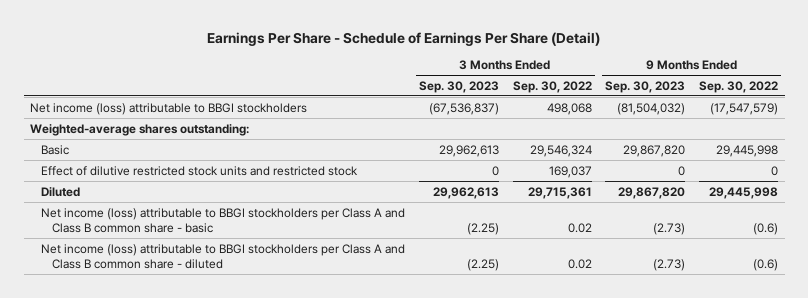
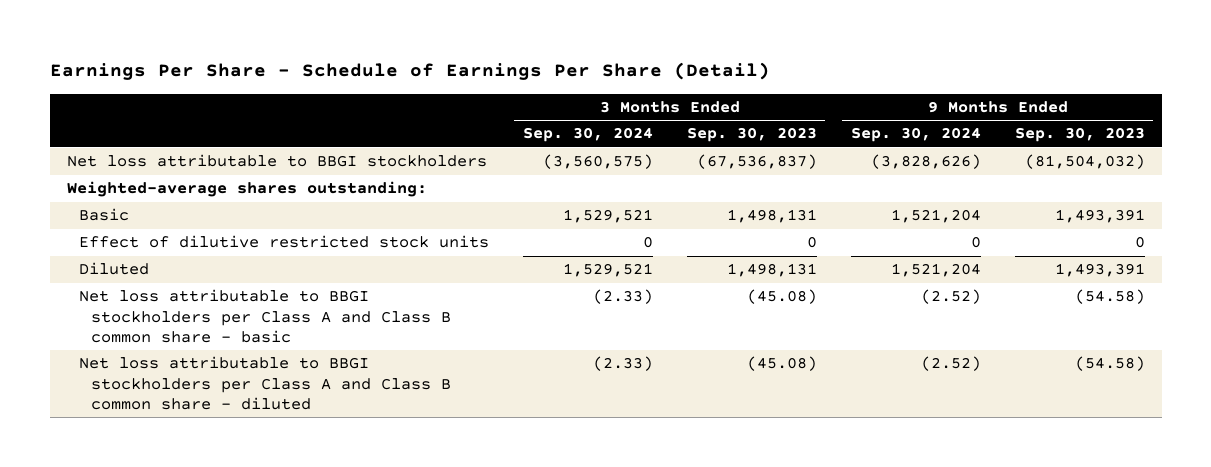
[512,80,592,93] Sep. 30, 2022 -> none
[698,80,778,93] Sep. 30, 2022 -> none
none -> [522,127,653,143] Sep. 30, 2024
none -> [850,127,981,143] Sep. 30, 2024
[30,102,308,115] Net income (loss) attributable to BBGI stockholders -> [66,154,487,168] Net loss attributable to BBGI stockholders
[439,144,500,157] 29,962,613 -> [726,209,817,224] 1,498,131
[623,144,686,157] 29,867,820 -> [1054,209,1145,224] 1,493,391
[41,165,359,176] Effect of dilutive restricted stock units and restricted stock -> [78,235,489,249] Effect of dilutive restricted stock units
[433,186,500,199] 29,962,613 -> [726,263,817,278] 1,498,131
[618,186,686,199] 29,867,820 -> [1054,263,1145,278] 1,493,391
[41,207,406,234] Net income (loss) attributable to BBGI stockholders per Class A and Class B common share - basic -> [78,289,451,344] Net loss attributable to BBGI stockholders per Class A and Class B common share - basic
[467,223,500,236] (2.25) -> [746,289,817,305] (45.08)
[653,223,686,236] (2.73) -> [1074,289,1145,305] (54.58)
[41,243,406,270] Net income (loss) attributable to BBGI stockholders per Class A and Class B common share - diluted -> [78,356,451,411] Net loss attributable to BBGI stockholders per Class A and Class B common share - diluted
[467,259,500,272] (2.25) -> [746,356,817,372] (45.08)
[653,259,686,272] (2.73) -> [1074,356,1145,372] (54.58)

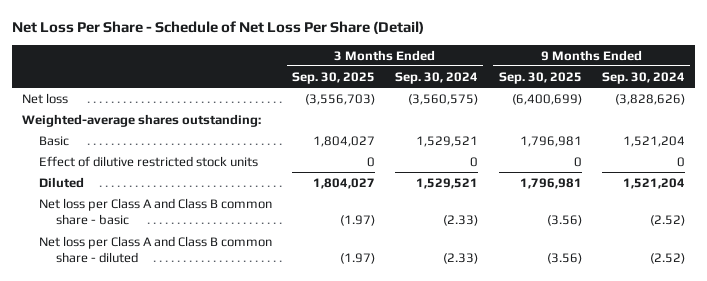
[49,62,770,81] Earnings Per Share - Schedule of Earnings Per Share (Detail) -> [11,20,424,34] Net Loss Per Share - Schedule of Net Loss Per Share (Detail)
[686,127,817,143] Sep. 30, 2023 -> none
[1014,127,1145,143] Sep. 30, 2023 -> none
none -> [292,71,376,84] Sep. 30, 2025
none -> [498,71,582,84] Sep. 30, 2025
[66,154,487,168] Net loss attributable to BBGI stockholders -> [22,92,69,104] Net loss
[78,289,451,344] Net loss attributable to BBGI stockholders per Class A and Class B common share - basic -> [39,197,273,226] Net loss per Class A and Class B common share - basic
[78,356,451,411] Net loss attributable to BBGI stockholders per Class A and Class B common share - diluted -> [39,235,273,264] Net loss per Class A and Class B common share - diluted

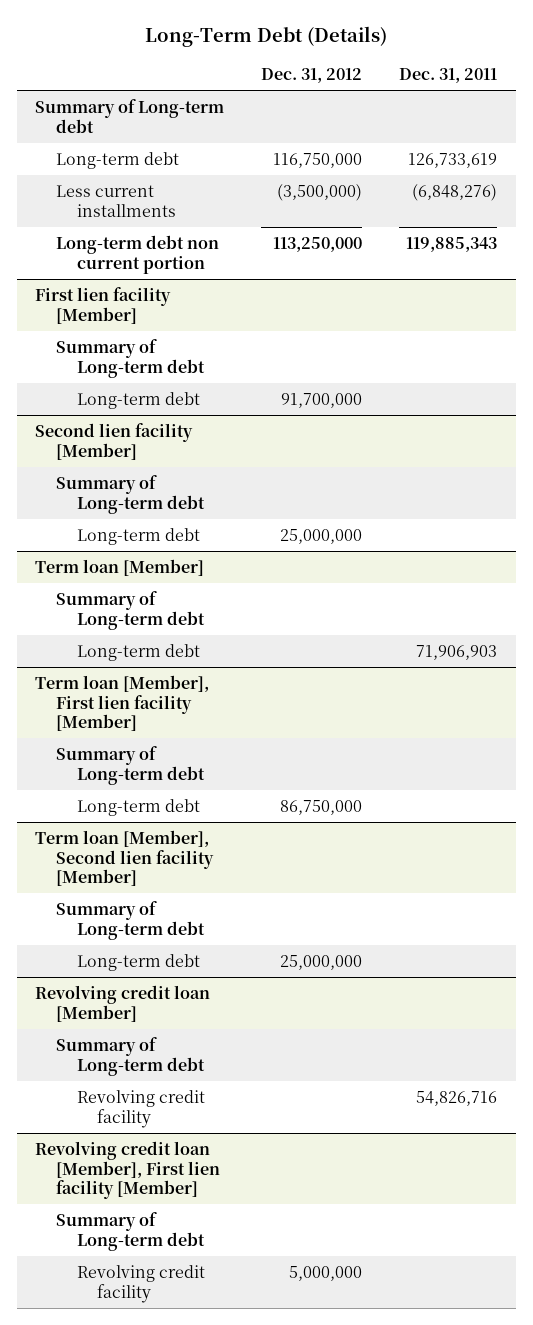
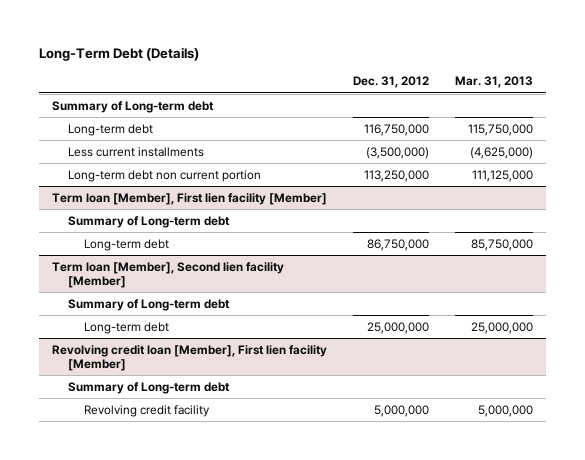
[399,67,498,83] Dec. 31, 2011 -> none
none -> [455,76,534,89] Mar. 31, 2013
[35,287,172,324] First lien facility [Member] -> none
[55,339,205,378] Summary of Long-term debt -> none
[76,392,200,410] Long-term debt -> none
[35,423,194,460] Second lien facility [Member] -> none
[55,475,205,514] Summary of Long-term debt -> none
[76,528,200,546] Long-term debt -> none
[35,559,205,577] Term loan [Member] -> none
[55,591,205,630] Summary of Long-term debt -> none
[76,644,200,662] Long-term debt -> none
[35,985,211,1022] Revolving credit loan [Member] -> none
[55,1037,205,1076] Summary of Long-term debt -> none
[76,1090,205,1128] Revolving credit facility -> none

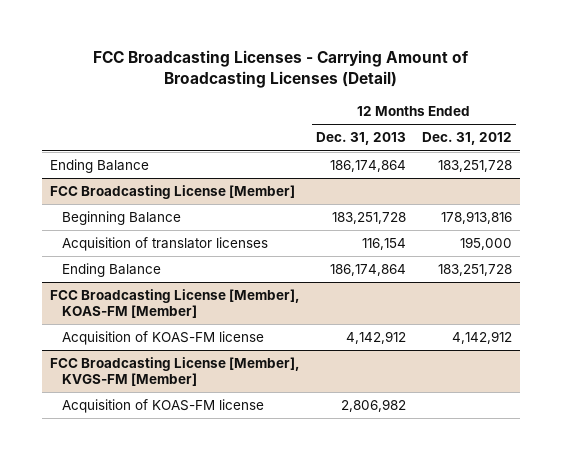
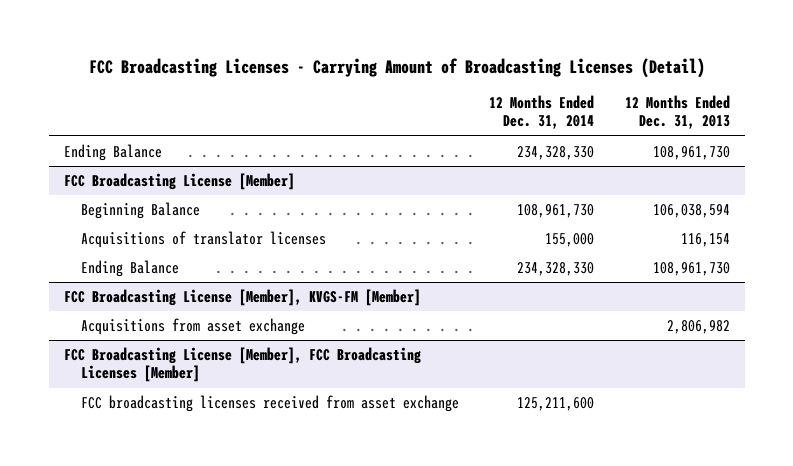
[422,132,513,146] Dec. 31, 2012 -> none
none -> [489,94,595,130] 12 Months Ended Dec. 31, 2014
[330,160,407,173] 186,174,864 -> [652,145,730,160] 108,961,730
[50,289,301,319] FCC Broadcasting License [Member], KOAS-FM [Member] -> none
[61,331,264,346] Acquisition of KOAS-FM license -> none
[332,212,407,225] 183,251,728 -> [652,203,730,218] 106,038,594
[61,237,268,252] Acquisition of translator licenses -> [81,230,327,248] Acquisitions of translator licenses
[330,264,407,277] 186,174,864 -> [652,261,730,276] 108,961,730
[61,399,264,414] Acquisition of KOAS-FM license -> [81,317,306,335] Acquisitions from asset exchange
none -> [63,346,421,383] FCC Broadcasting License [Member], FCC Broadcasting Licenses [Member]
none -> [81,394,460,412] FCC broadcasting licenses received from asset exchange

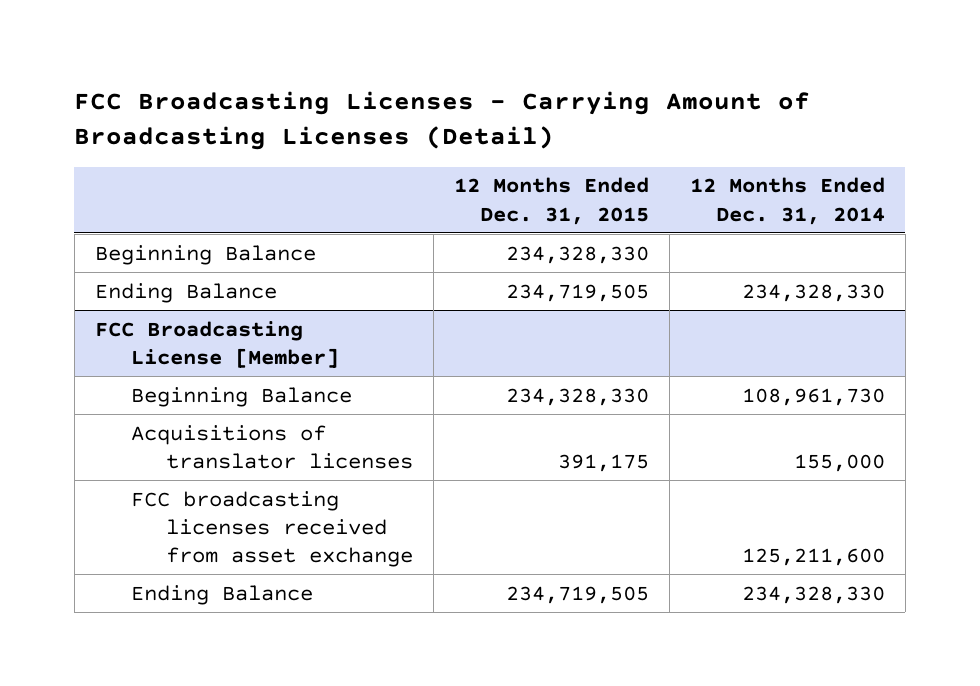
[624,94,730,130] 12 Months Ended Dec. 31, 2013 -> none
none -> [454,177,650,225] 12 Months Ended Dec. 31, 2015
none -> [94,244,316,265] Beginning Balance
[63,288,421,306] FCC Broadcasting License [Member], KVGS-FM [Member] -> none
[81,317,306,335] Acquisitions from asset exchange -> none
[63,346,421,383] FCC Broadcasting License [Member], FCC Broadcasting Licenses [Member] -> none
[81,259,180,277] Ending Balance -> [130,584,313,605] Ending Balance

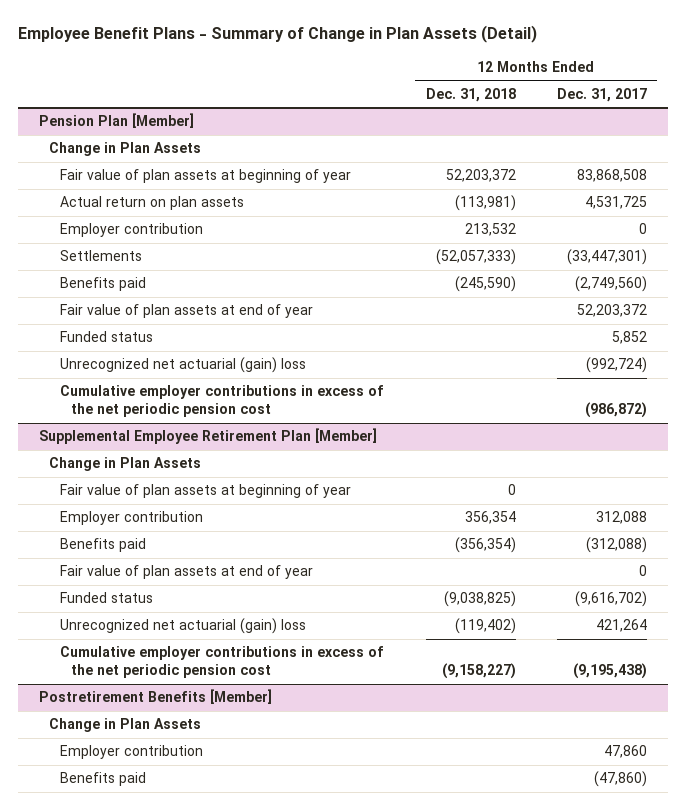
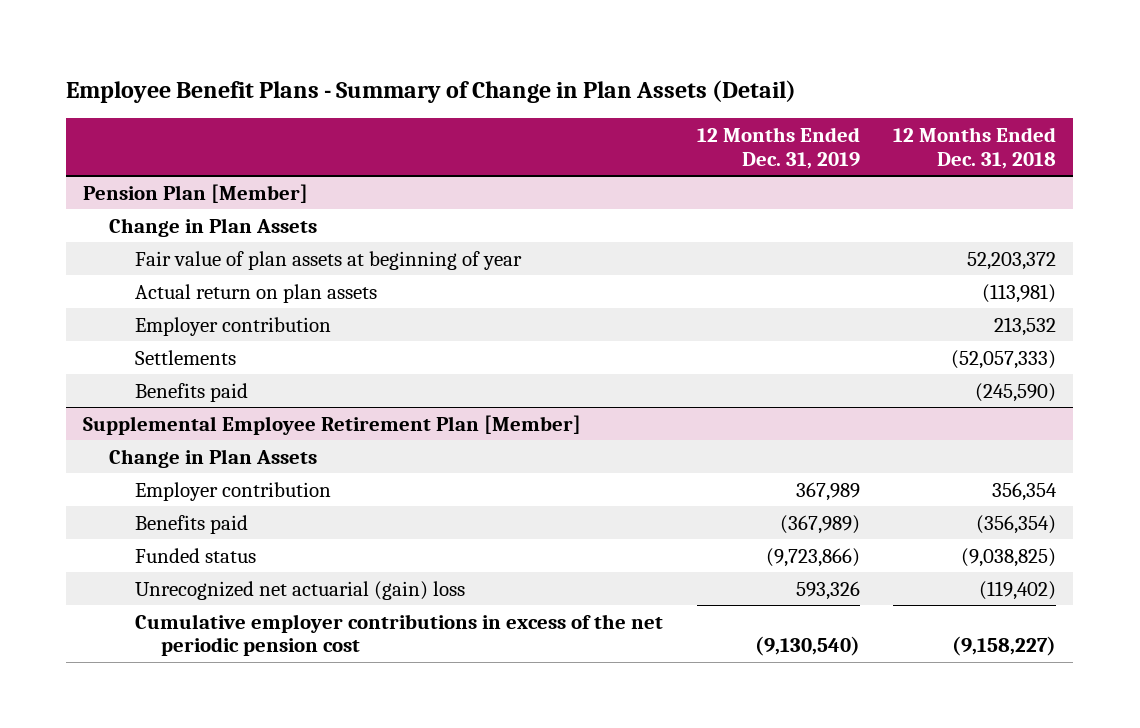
[557,87,648,102] Dec. 31, 2017 -> none
none -> [696,126,860,169] 12 Months Ended Dec. 31, 2019
[60,304,314,319] Fair value of plan assets at end of year -> none
[60,331,154,343] Funded status -> none
[60,357,307,374] Unrecognized net actuarial (gain) loss -> none
[60,385,385,418] Cumulative employer contributions in excess of the net periodic pension cost -> none
[60,484,352,499] Fair value of plan assets at beginning of year -> none
[60,565,314,580] Fair value of plan assets at end of year -> none
[38,689,272,705] Postretirement Benefits [Member] -> none
[49,718,202,733] Change in Plan Assets -> none
[60,745,204,760] Employer contribution -> none
[60,772,147,787] Benefits paid -> none

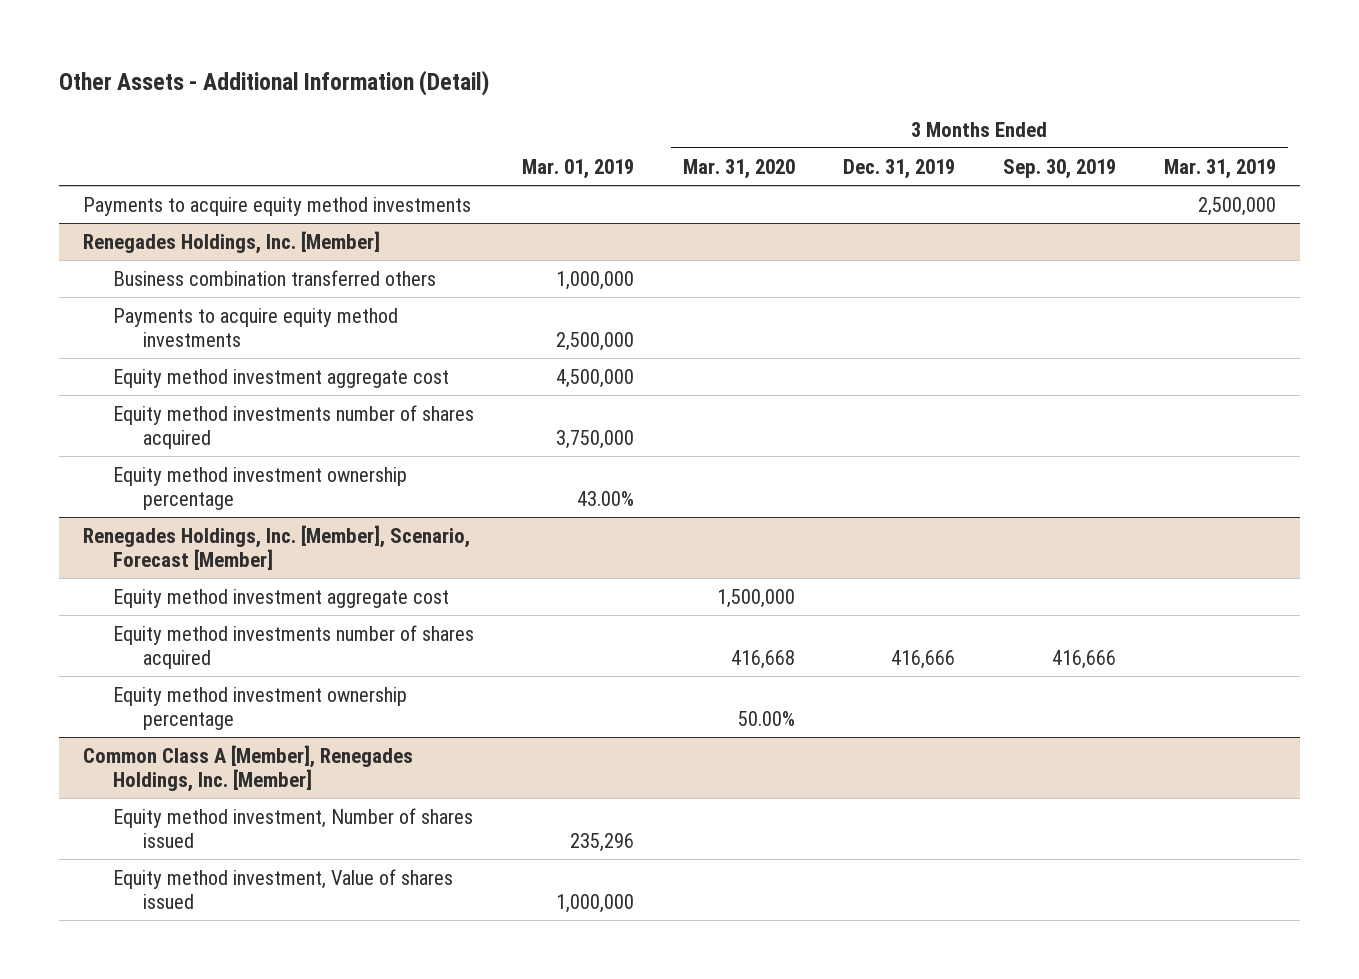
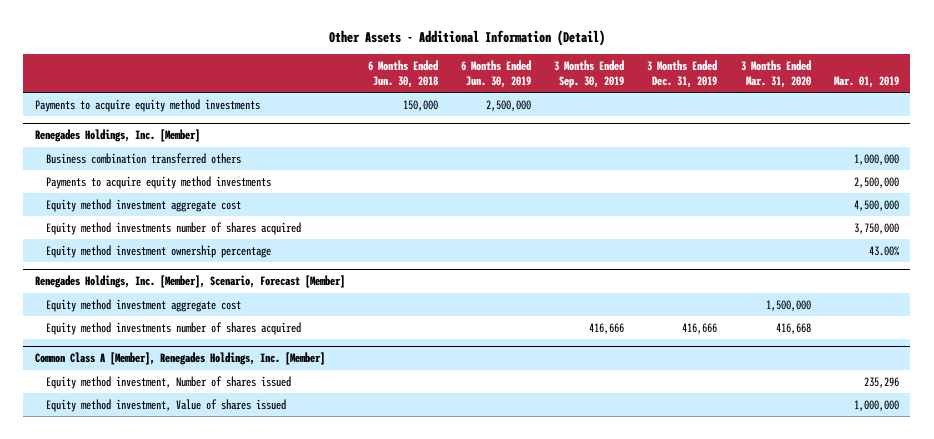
[1164,158,1277,179] Mar. 31, 2019 -> none
none -> [368,59,439,89] 6 Months Ended Jun. 30, 2018
none -> [461,59,532,89] 6 Months Ended Jun. 30, 2019
[113,686,408,730] Equity method investment ownership percentage -> none

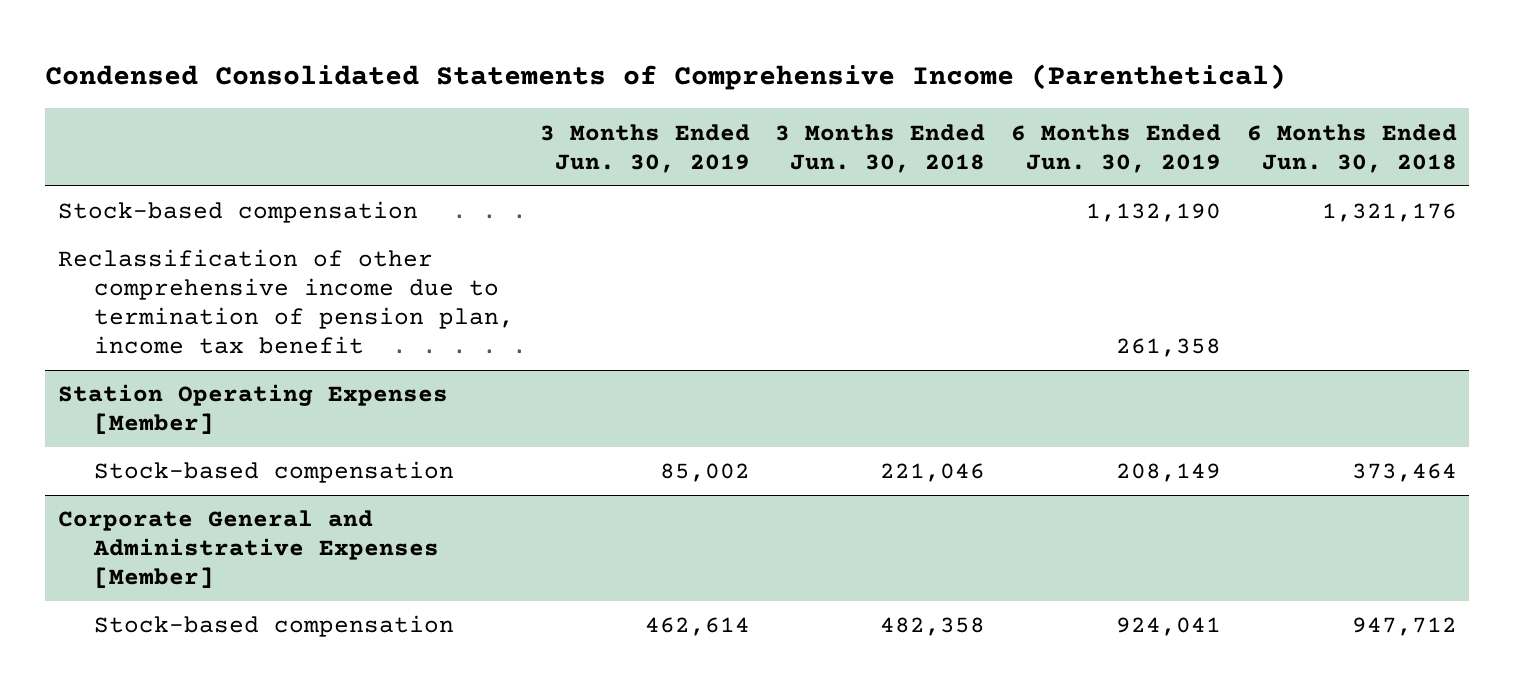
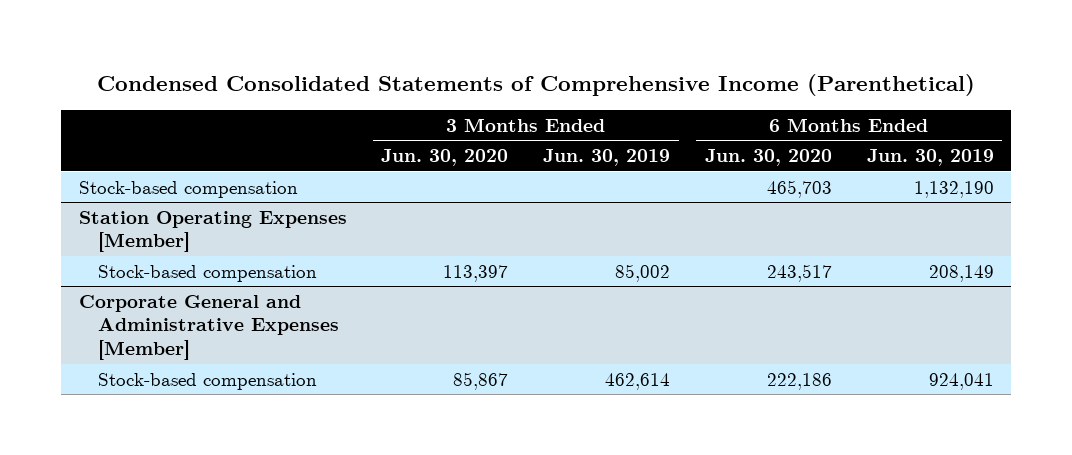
[775,123,986,173] 3 Months Ended Jun. 30, 2018 -> none
[1246,123,1457,173] 6 Months Ended Jun. 30, 2018 -> none
none -> [381,149,509,167] Jun. 30, 2020
none -> [704,149,832,167] Jun. 30, 2020
[58,249,515,355] Reclassification of other comprehensive income due to termination of pension plan, income tax benefit -> none

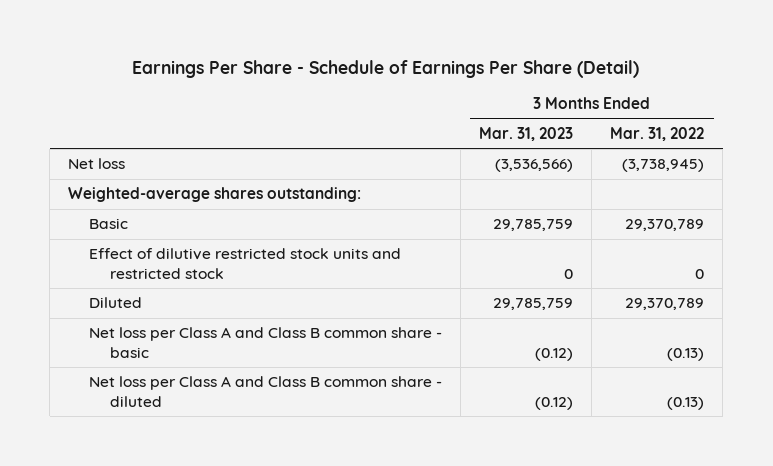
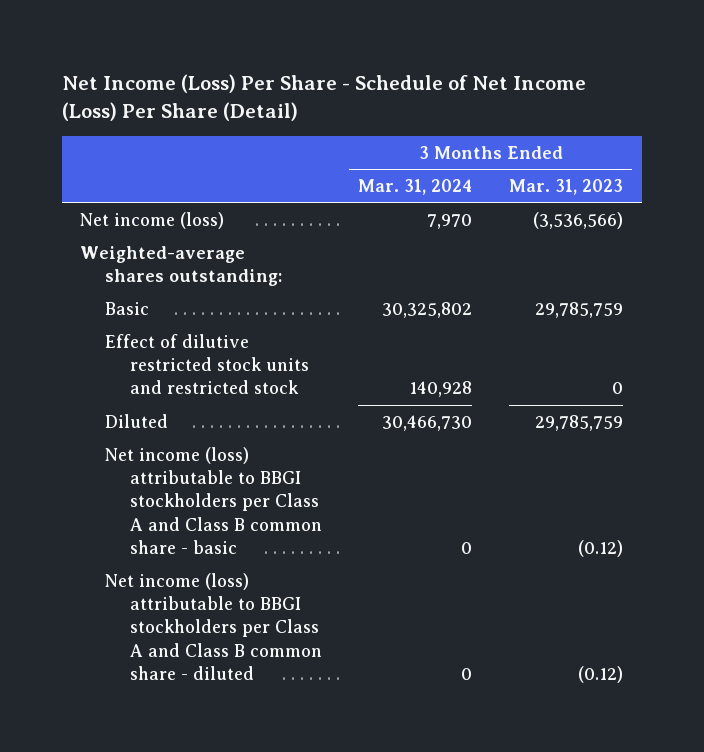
[132,59,640,78] Earnings Per Share - Schedule of Earnings Per Share (Detail) -> [62,74,587,122] Net Income (Loss) Per Share - Schedule of Net Income (Loss) Per Share (Detail)
[610,126,705,141] Mar. 31, 2022 -> none
none -> [358,179,473,196] Mar. 31, 2024
[68,158,126,170] Net loss -> [80,211,225,229] Net income (loss)
[89,327,443,358] Net loss per Class A and Class B common share - basic -> [105,446,322,554] Net income (loss) attributable to BBGI stockholders per Class A and Class B common share - basic
[89,376,443,407] Net loss per Class A and Class B common share - diluted -> [105,572,322,680] Net income (loss) attributable to BBGI stockholders per Class A and Class B common share - diluted

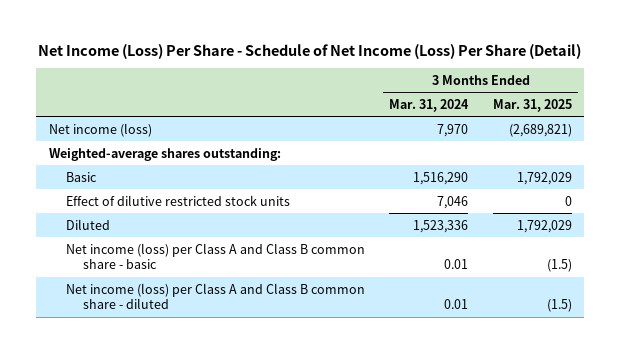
[509,179,624,196] Mar. 31, 2023 -> none
none -> [492,98,572,112] Mar. 31, 2025
[382,301,473,318] 30,325,802 -> [413,171,469,185] 1,516,290
[105,333,309,395] Effect of dilutive restricted stock units and restricted stock -> [65,194,290,206] Effect of dilutive restricted stock units
[409,381,473,398] 140,928 -> [437,195,469,209] 7,046
[382,414,473,431] 30,466,730 -> [413,219,469,233] 1,523,336
[105,446,322,554] Net income (loss) attributable to BBGI stockholders per Class A and Class B common share - basic -> [65,242,365,270] Net income (loss) per Class A and Class B common share - basic
[461,541,473,554] 0 -> [444,259,469,270] 0.01
[105,572,322,680] Net income (loss) attributable to BBGI stockholders per Class A and Class B common share - diluted -> [65,282,365,310] Net income (loss) per Class A and Class B common share - diluted
[461,667,473,680] 0 -> [444,299,469,310] 0.01

